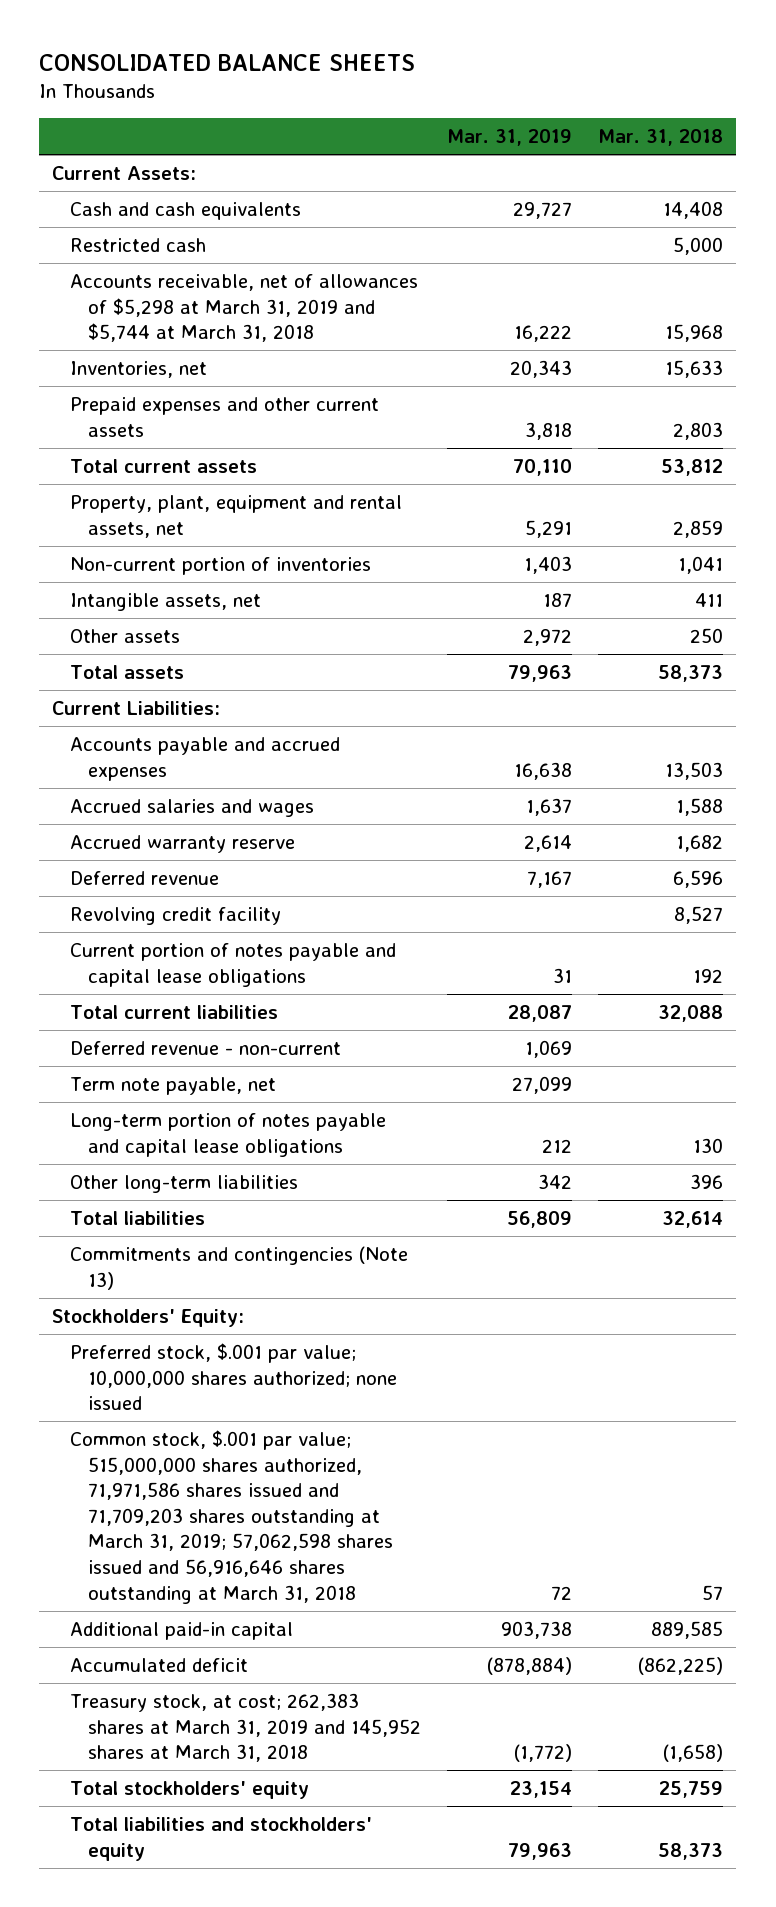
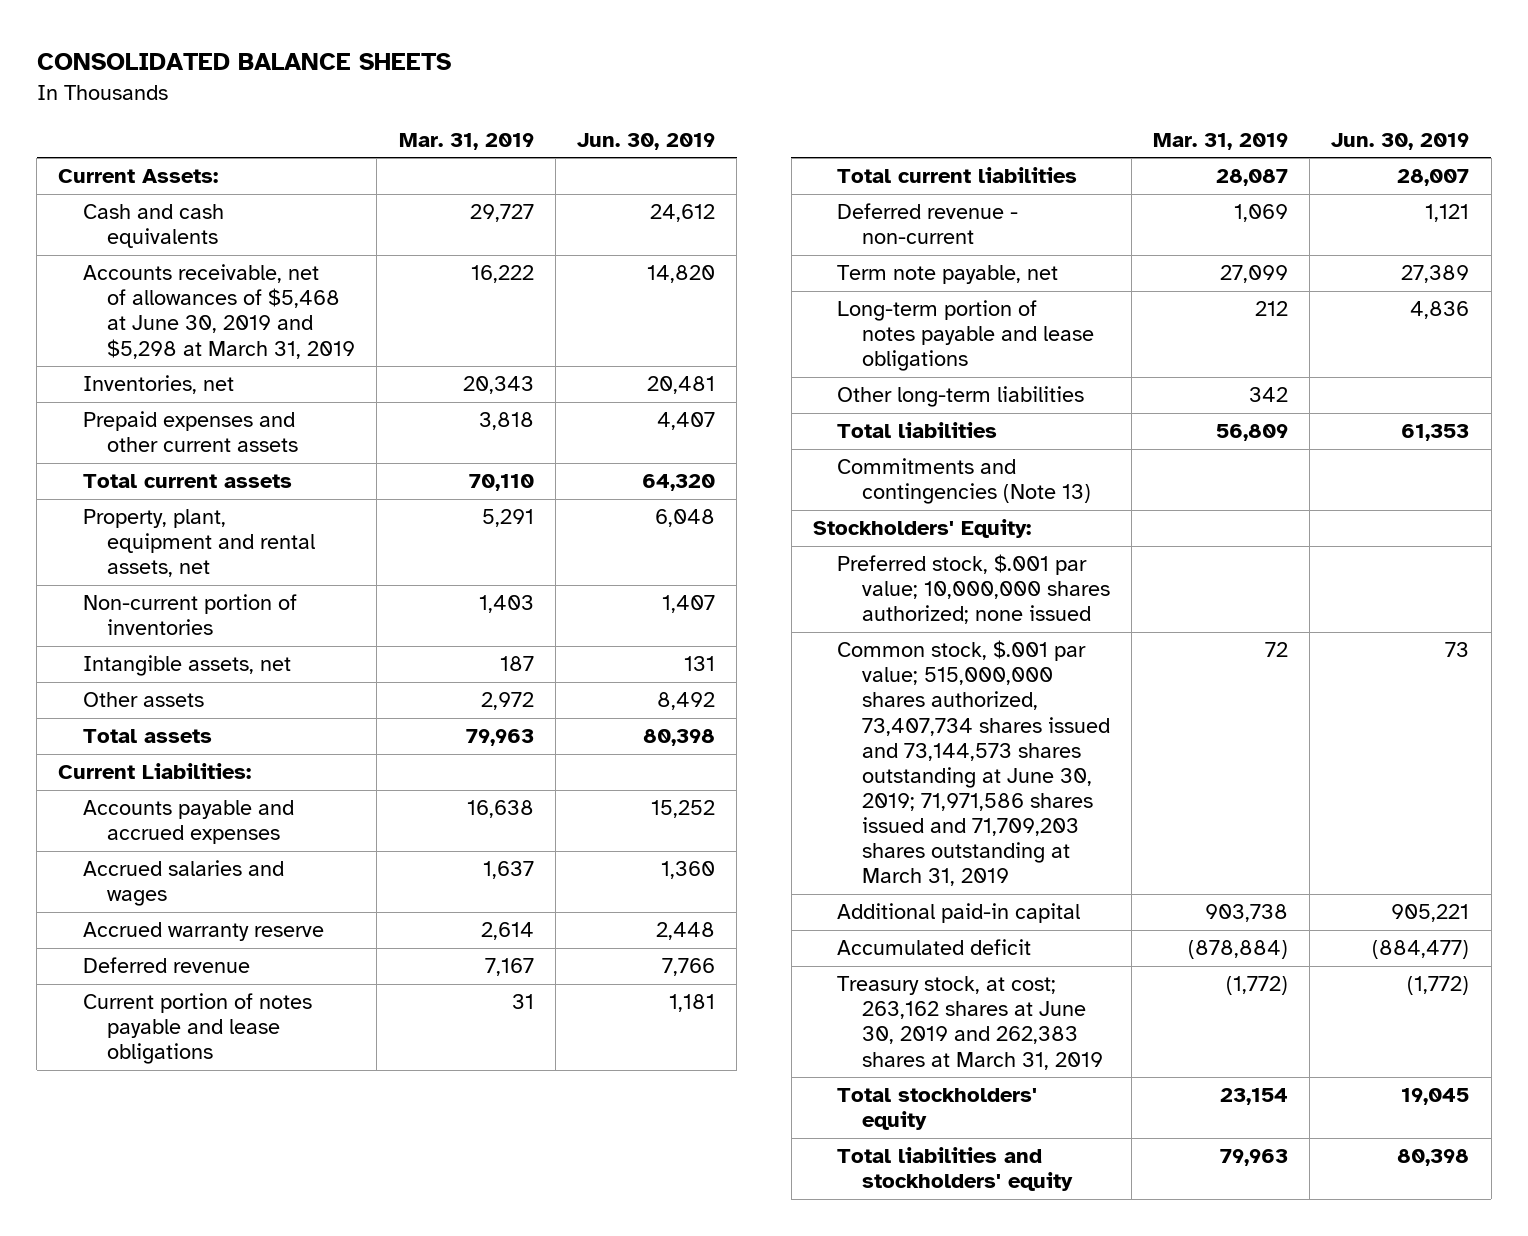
[598,129,724,147] Mar. 31, 2018 -> none
none -> [577,132,716,150] Jun. 30, 2019
[69,237,206,252] Restricted cash -> none
[69,273,418,343] Accounts receivable, net of allowances of $5,298 at March 31, 2019 and $5,744 at March 31, 2018 -> [82,264,356,359] Accounts receivable, net of allowances of $5,468 at June 30, 2019 and $5,298 at March 31, 2019
[69,906,281,925] Revolving credit facility -> none
[69,942,396,987] Current portion of notes payable and capital lease obligations -> [82,993,312,1065] Current portion of notes payable and lease obligations
[69,1112,386,1157] Long-term portion of notes payable and capital lease obligations -> [837,300,1094,372] Long-term portion of notes payable and lease obligations
[69,1429,393,1604] Common stock, $.001 par value; 515,000,000 shares authorized, 71,971,586 shares issued and 71,709,203 shares outstanding at March 31, 2019; 57,062,598 shares issued and 56,916,646 shares outstanding at March 31, 2018 -> [837,640,1110,887] Common stock, $.001 par value; 515,000,000 shares authorized, 73,407,734 shares issued and 73,144,573 shares outstanding at June 30, 2019; 71,971,586 shares issued and 71,709,203 shares outstanding at March 31, 2019
[69,1692,421,1763] Treasury stock, at cost; 262,383 shares at March 31, 2019 and 145,952 shares at March 31, 2018 -> [837,976,1103,1070] Treasury stock, at cost; 263,162 shares at June 30, 2019 and 262,383 shares at March 31, 2019

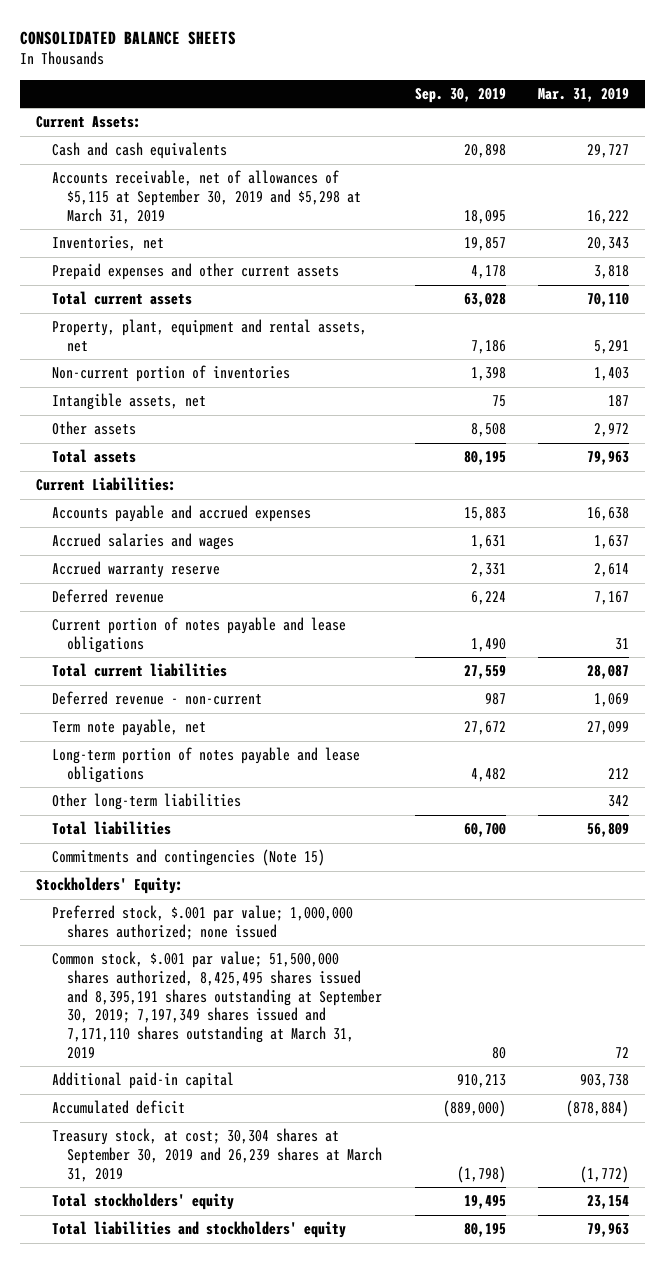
[577,132,716,150] Jun. 30, 2019 -> none
none -> [414,87,506,103] Sep. 30, 2019
[82,264,356,359] Accounts receivable, net of allowances of $5,468 at June 30, 2019 and $5,298 at March 31, 2019 -> [51,170,362,224] Accounts receivable, net of allowances of $5,115 at September 30, 2019 and $5,298 at March 31, 2019
[837,458,1091,505] Commitments and contingencies (Note 13) -> [51,849,325,867] Commitments and contingencies (Note 15)
[837,554,1110,625] Preferred stock, $.001 par value; 10,000,000 shares authorized; none issued -> [51,905,353,940] Preferred stock, $.001 par value; 1,000,000 shares authorized; none issued
[837,640,1110,887] Common stock, $.001 par value; 515,000,000 shares authorized, 73,407,734 shares issued and 73,144,573 shares outstanding at June 30, 2019; 71,971,586 shares issued and 71,709,203 shares outstanding at March 31, 2019 -> [51,951,383,1059] Common stock, $.001 par value; 51,500,000 shares authorized, 8,425,495 shares issued and 8,395,191 shares outstanding at September 30, 2019; 7,197,349 shares issued and 7,171,110 shares outstanding at March 31, 2019
[837,976,1103,1070] Treasury stock, at cost; 263,162 shares at June 30, 2019 and 262,383 shares at March 31, 2019 -> [51,1128,383,1182] Treasury stock, at cost; 30,304 shares at September 30, 2019 and 26,239 shares at March 31, 2019

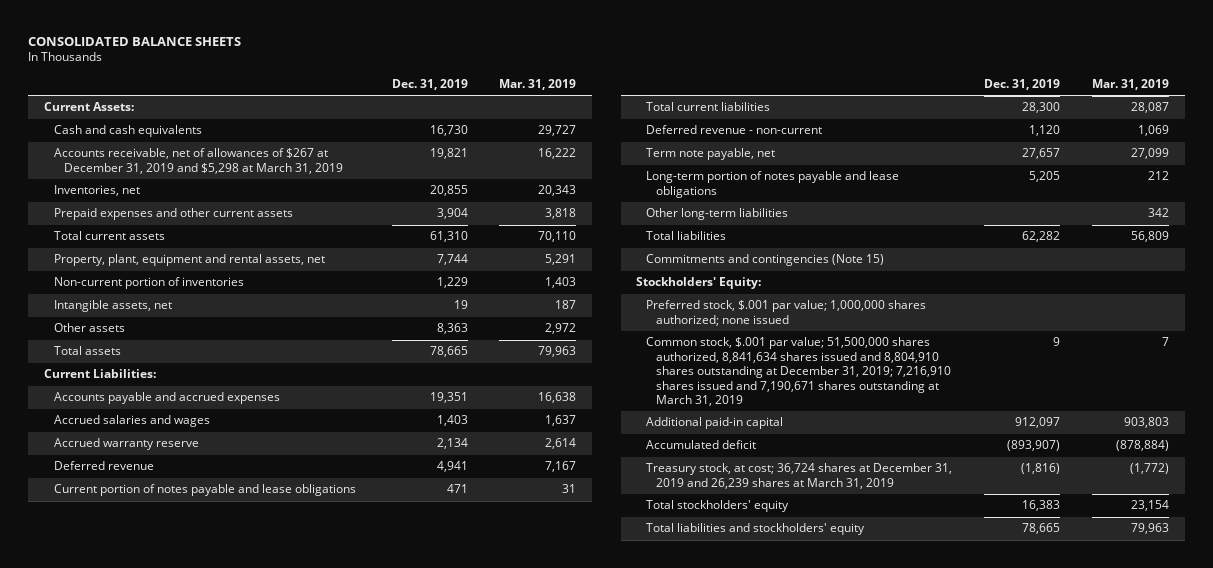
[414,87,506,103] Sep. 30, 2019 -> none
none -> [391,78,468,90] Dec. 31, 2019
[51,170,362,224] Accounts receivable, net of allowances of $5,115 at September 30, 2019 and $5,298 at March 31, 2019 -> [53,148,343,174] Accounts receivable, net of allowances of $267 at December 31, 2019 and $5,298 at March 31, 2019
[51,951,383,1059] Common stock, $.001 par value; 51,500,000 shares authorized, 8,425,495 shares issued and 8,395,191 shares outstanding at September 30, 2019; 7,197,349 shares issued and 7,171,110 shares outstanding at March 31, 2019 -> [646,337,951,406] Common stock, $.001 par value; 51,500,000 shares authorized, 8,841,634 shares issued and 8,804,910 shares outstanding at December 31, 2019; 7,216,910 shares issued and 7,190,671 shares outstanding at March 31, 2019
[614,1046,629,1058] 72 -> [1161,337,1169,347] 7
[579,1074,629,1089] 903,738 -> [1123,417,1169,429] 903,803
[51,1128,383,1182] Treasury stock, at cost; 30,304 shares at September 30, 2019 and 26,239 shares at March 31, 2019 -> [646,463,953,489] Treasury stock, at cost; 36,724 shares at December 31, 2019 and 26,239 shares at March 31, 2019

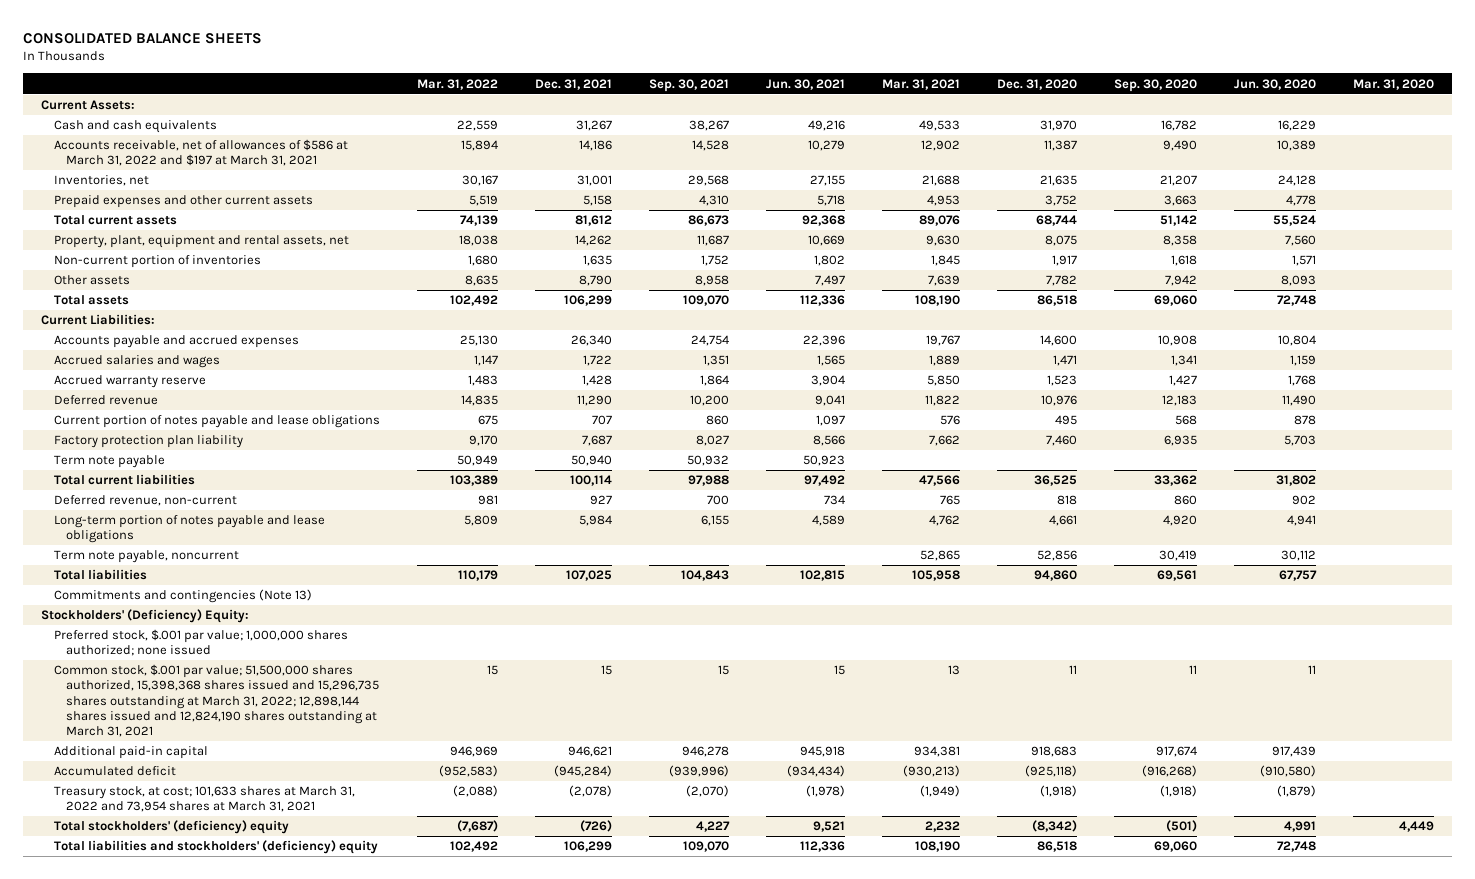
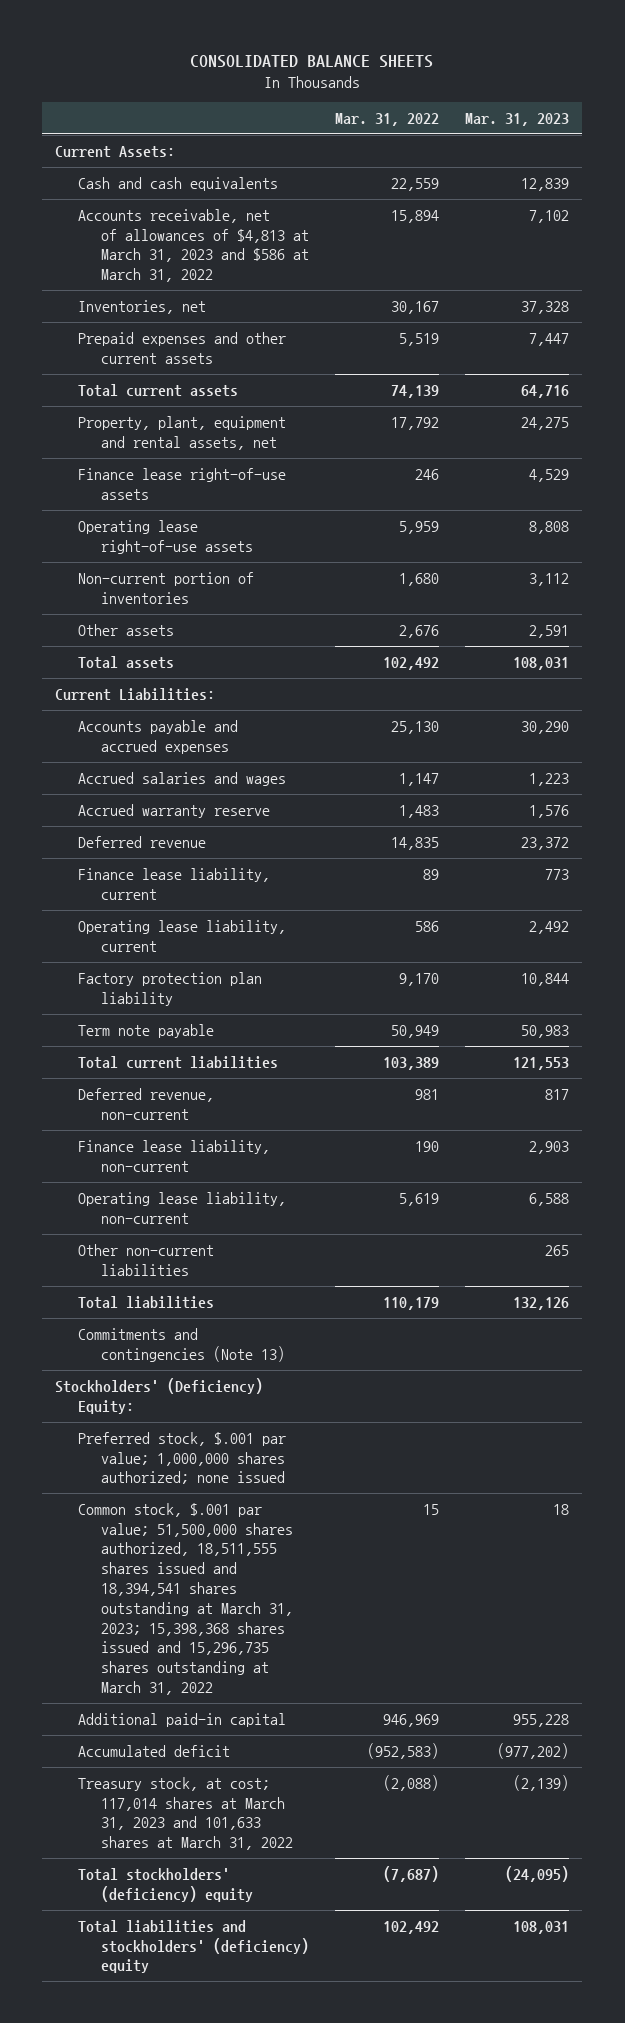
[534,78,612,90] Dec. 31, 2021 -> none
[648,78,729,92] Sep. 30, 2021 -> none
[765,78,845,90] Jun. 30, 2021 -> none
[881,78,960,90] Mar. 31, 2021 -> none
[996,78,1077,90] Dec. 31, 2020 -> none
[1113,78,1197,92] Sep. 30, 2020 -> none
[1233,78,1316,90] Jun. 30, 2020 -> none
[1352,78,1434,90] Mar. 31, 2020 -> none
none -> [465,112,570,126] Mar. 31, 2023
[53,139,348,167] Accounts receivable, net of allowances of $586 at March 31, 2022 and $197 at March 31, 2021 -> [78,208,310,283] Accounts receivable, net of allowances of $4,813 at March 31, 2023 and $586 at March 31, 2022
[458,235,498,247] 18,038 -> [391,416,440,430] 17,792
none -> [78,467,287,500] Finance lease right-of-use assets
none -> [78,519,254,554] Operating lease right-of-use assets
[464,275,498,287] 8,635 -> [399,624,440,638] 2,676
[53,415,380,429] Current portion of notes payable and lease obligations -> none
none -> [78,867,271,900] Finance lease liability, current
none -> [78,919,287,952] Operating lease liability, current
[53,515,325,544] Long-term portion of notes payable and lease obligations -> none
[53,550,239,564] Term note payable, noncurrent -> none
none -> [78,1139,271,1172] Finance lease liability, non-current
none -> [78,1191,287,1224] Operating lease liability, non-current
none -> [78,1243,215,1276] Other non-current liabilities
[53,664,380,738] Common stock, $.001 par value; 51,500,000 shares authorized, 15,398,368 shares issued and 15,296,735 shares outstanding at March 31, 2022; 12,898,144 shares issued and 12,824,190 shares outstanding at March 31, 2021 -> [78,1502,294,1695] Common stock, $.001 par value; 51,500,000 shares authorized, 18,511,555 shares issued and 18,394,541 shares outstanding at March 31, 2023; 15,398,368 shares issued and 15,296,735 shares outstanding at March 31, 2022
[53,786,355,813] Treasury stock, at cost; 101,633 shares at March 31, 2022 and 73,954 shares at March 31, 2021 -> [78,1776,294,1851] Treasury stock, at cost; 117,014 shares at March 31, 2023 and 101,633 shares at March 31, 2022

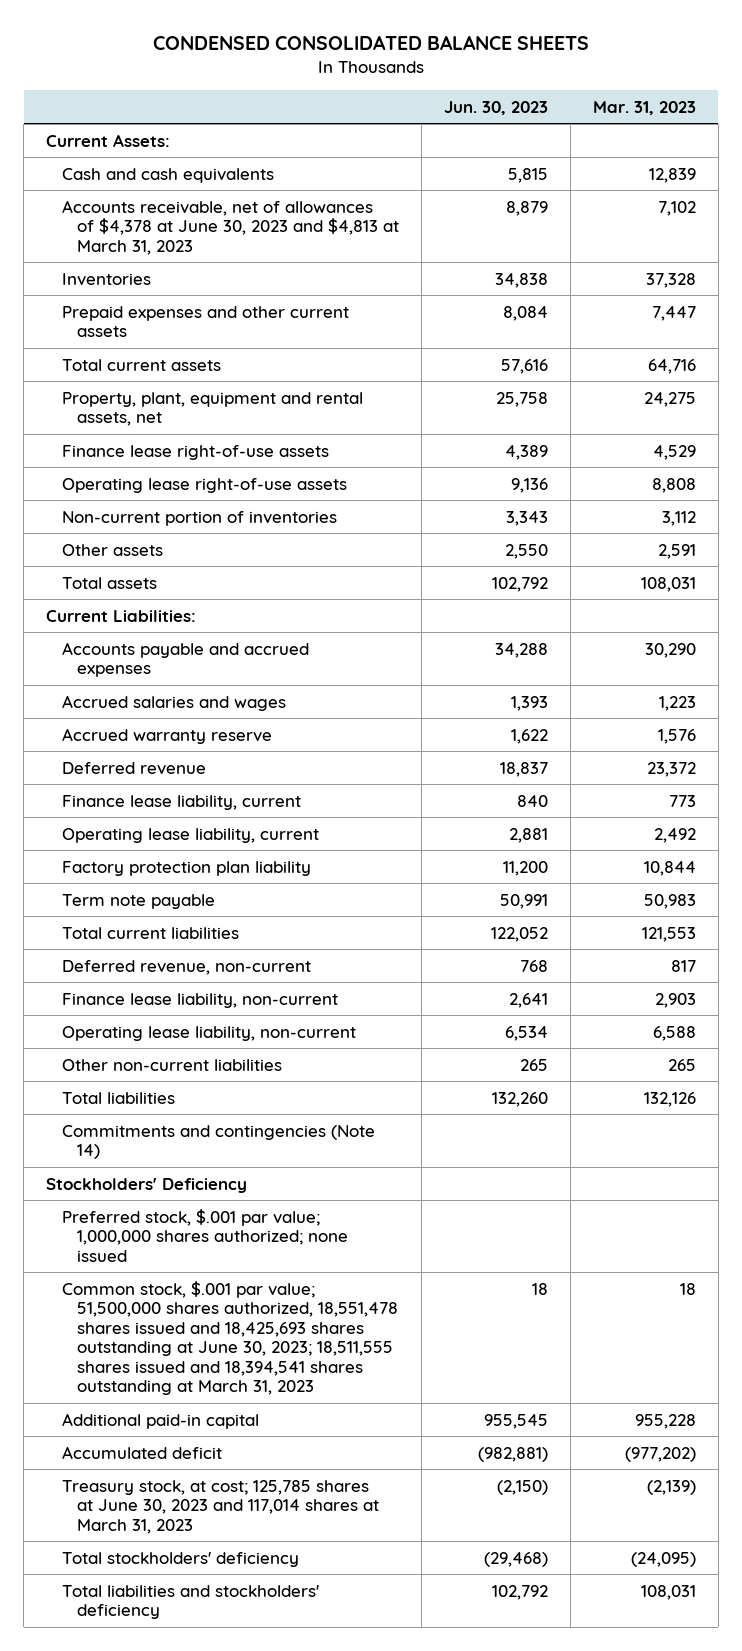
[190,55,434,69] CONSOLIDATED BALANCE SHEETS -> [153,35,590,51] CONDENSED CONSOLIDATED BALANCE SHEETS
[335,112,440,126] Mar. 31, 2022 -> none
none -> [443,100,548,115] Jun. 30, 2023
[78,208,310,283] Accounts receivable, net of allowances of $4,813 at March 31, 2023 and $586 at March 31, 2022 -> [61,199,400,255] Accounts receivable, net of allowances of $4,378 at June 30, 2023 and $4,813 at March 31, 2023
[78,299,207,314] Inventories, net -> [61,272,151,286] Inventories
[78,1327,286,1362] Commitments and contingencies (Note 13) -> [61,1124,375,1160] Commitments and contingencies (Note 14)
[55,1377,264,1414] Stockholders' (Deficiency) Equity: -> [46,1177,248,1193] Stockholders' Deficiency
[78,1502,294,1695] Common stock, $.001 par value; 51,500,000 shares authorized, 18,511,555 shares issued and 18,394,541 shares outstanding at March 31, 2023; 15,398,368 shares issued and 15,296,735 shares outstanding at March 31, 2022 -> [61,1280,399,1396] Common stock, $.001 par value; 51,500,000 shares authorized, 18,551,478 shares issued and 18,425,693 shares outstanding at June 30, 2023; 18,511,555 shares issued and 18,394,541 shares outstanding at March 31, 2023
[78,1776,294,1851] Treasury stock, at cost; 117,014 shares at March 31, 2023 and 101,633 shares at March 31, 2022 -> [61,1479,380,1534] Treasury stock, at cost; 125,785 shares at June 30, 2023 and 117,014 shares at March 31, 2023
[78,1867,254,1902] Total stockholders' (deficiency) equity -> [61,1551,299,1567] Total stockholders' deficiency
[78,1919,310,1974] Total liabilities and stockholders' (deficiency) equity -> [61,1584,319,1620] Total liabilities and stockholders' deficiency

